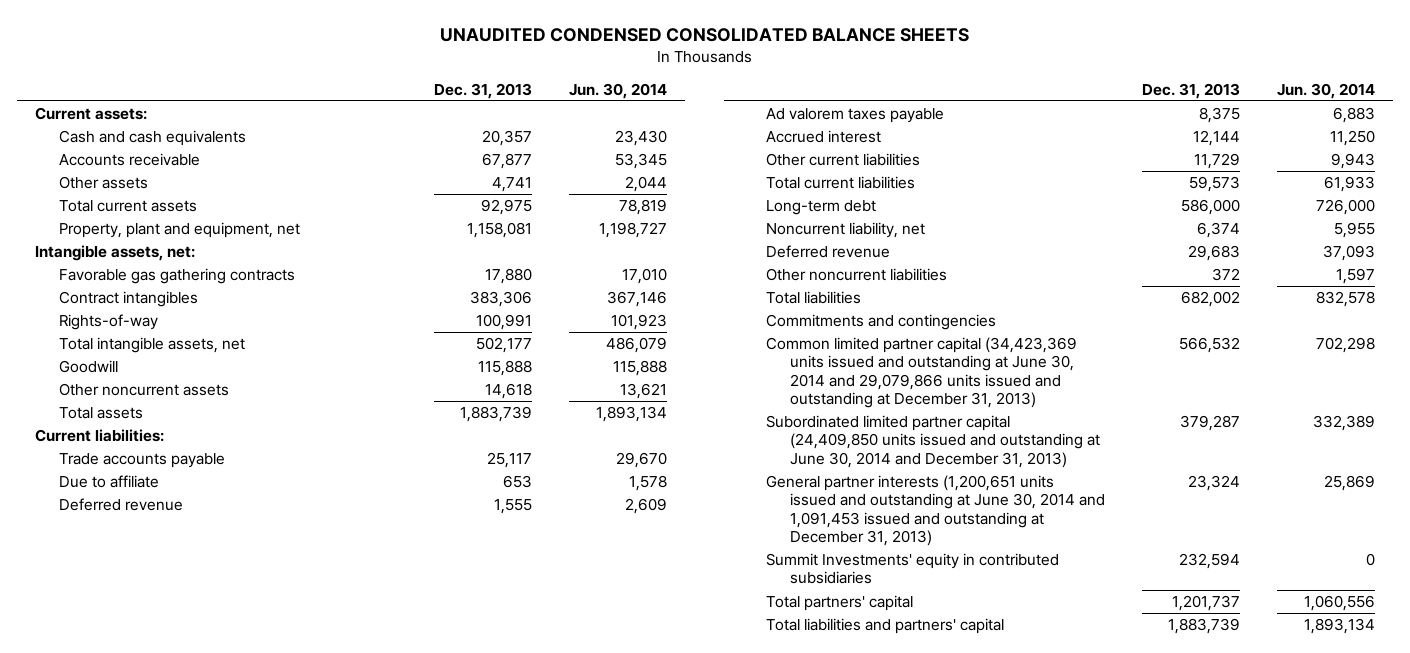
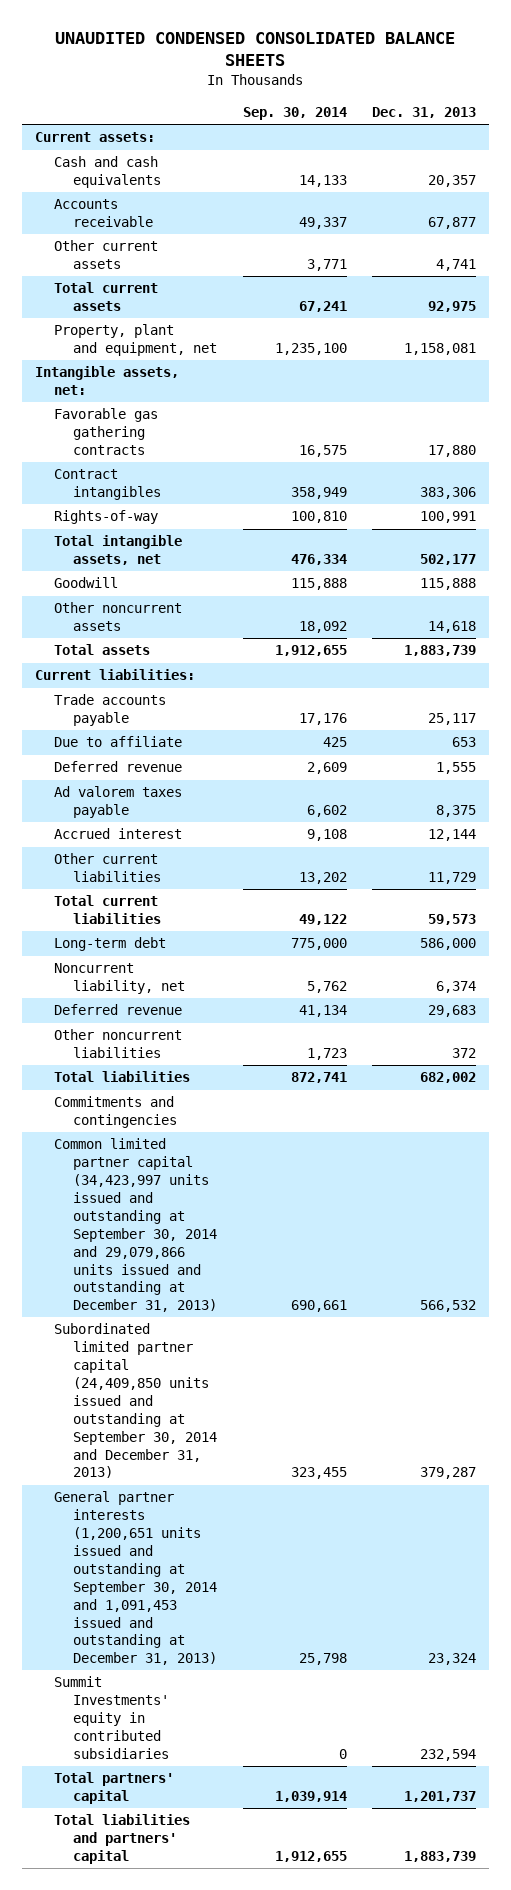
[568,82,667,99] Jun. 30, 2014 -> none
none -> [242,107,347,121] Sep. 30, 2014
[58,176,148,190] Other assets -> [54,240,159,270] Other current assets
[766,337,1078,409] Common limited partner capital (34,423,369 units issued and outstanding at June 30, 2014 and 29,079,866 units issued and outstanding at December 31, 2013) -> [54,1138,218,1313] Common limited partner capital (34,423,997 units issued and outstanding at September 30, 2014 and 29,079,866 units issued and outstanding at December 31, 2013)
[766,415,1101,468] Subordinated limited partner capital (24,409,850 units issued and outstanding at June 30, 2014 and December 31, 2013) -> [54,1323,218,1479] Subordinated limited partner capital (24,409,850 units issued and outstanding at September 30, 2014 and December 31, 2013)
[766,475,1106,547] General partner interests (1,200,651 units issued and outstanding at June 30, 2014 and 1,091,453 issued and outstanding at December 31, 2013) -> [54,1491,218,1666] General partner interests (1,200,651 units issued and outstanding at September 30, 2014 and 1,091,453 issued and outstanding at December 31, 2013)

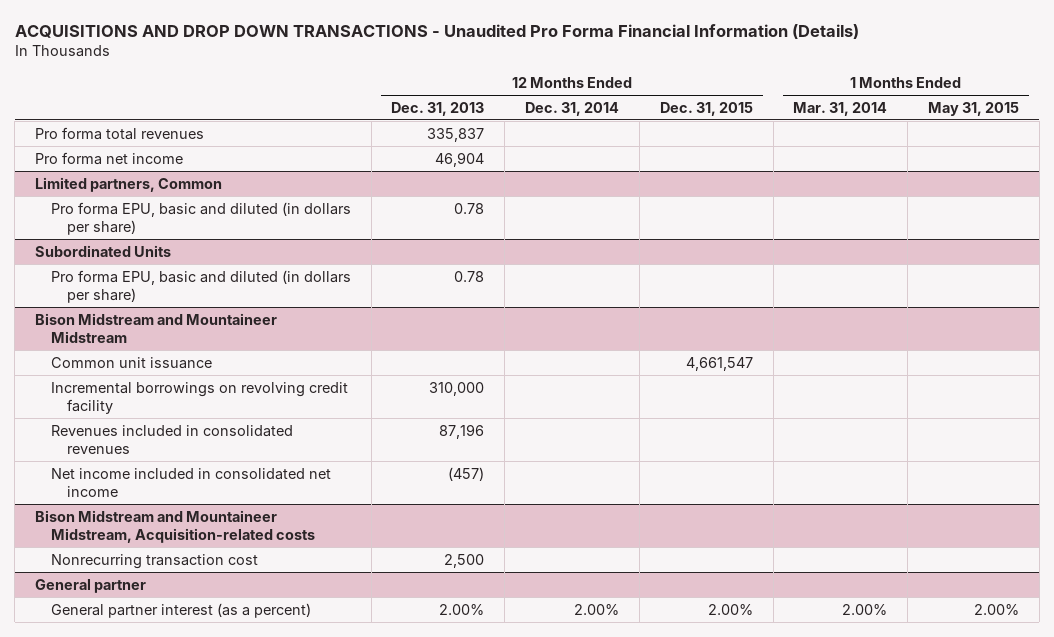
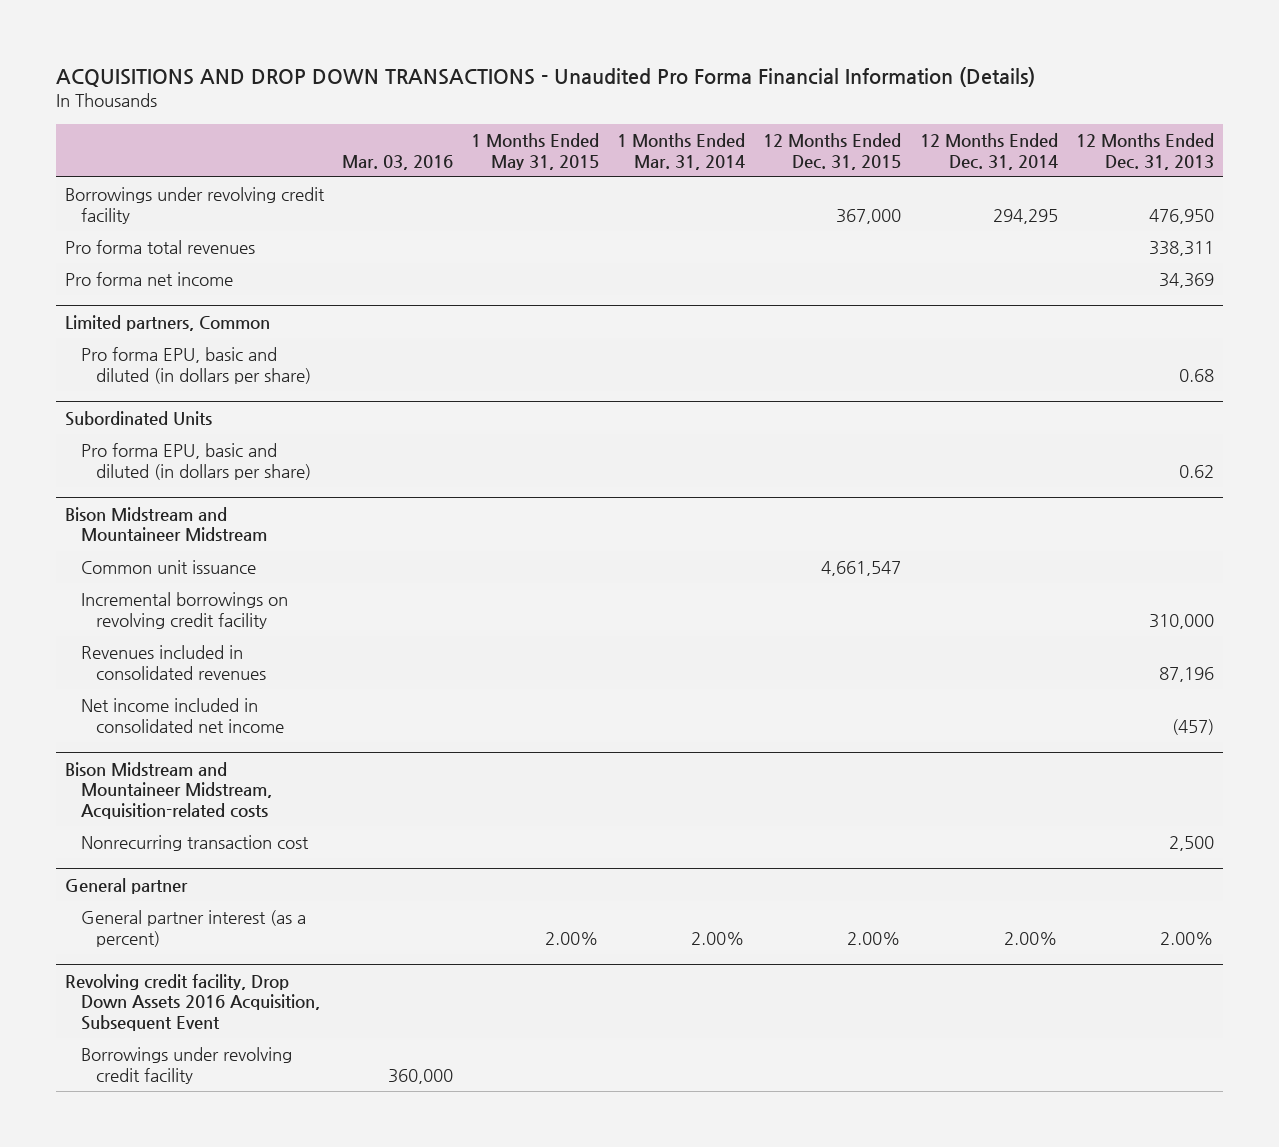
none -> [342,154,454,170] Mar. 03, 2016
none -> [65,187,326,224] Borrowings under revolving credit facility
[427,127,485,142] 335,837 -> [1148,241,1214,257] 338,311
[435,151,485,167] 46,904 -> [1158,273,1214,289] 34,369
[454,202,485,214] 0.78 -> [1178,368,1214,382] 0.68
[454,270,485,282] 0.78 -> [1178,464,1214,478] 0.62
none -> [65,973,320,1032] Revolving credit facility, Drop Down Assets 2016 Acquisition, Subsequent Event
none -> [80,1047,292,1084] Borrowings under revolving credit facility

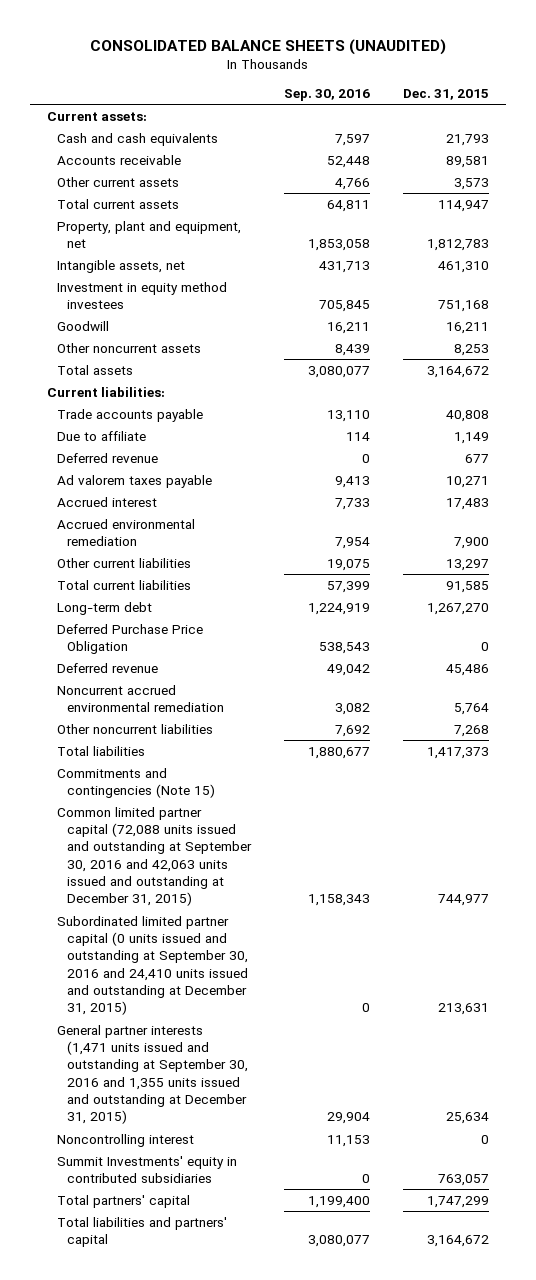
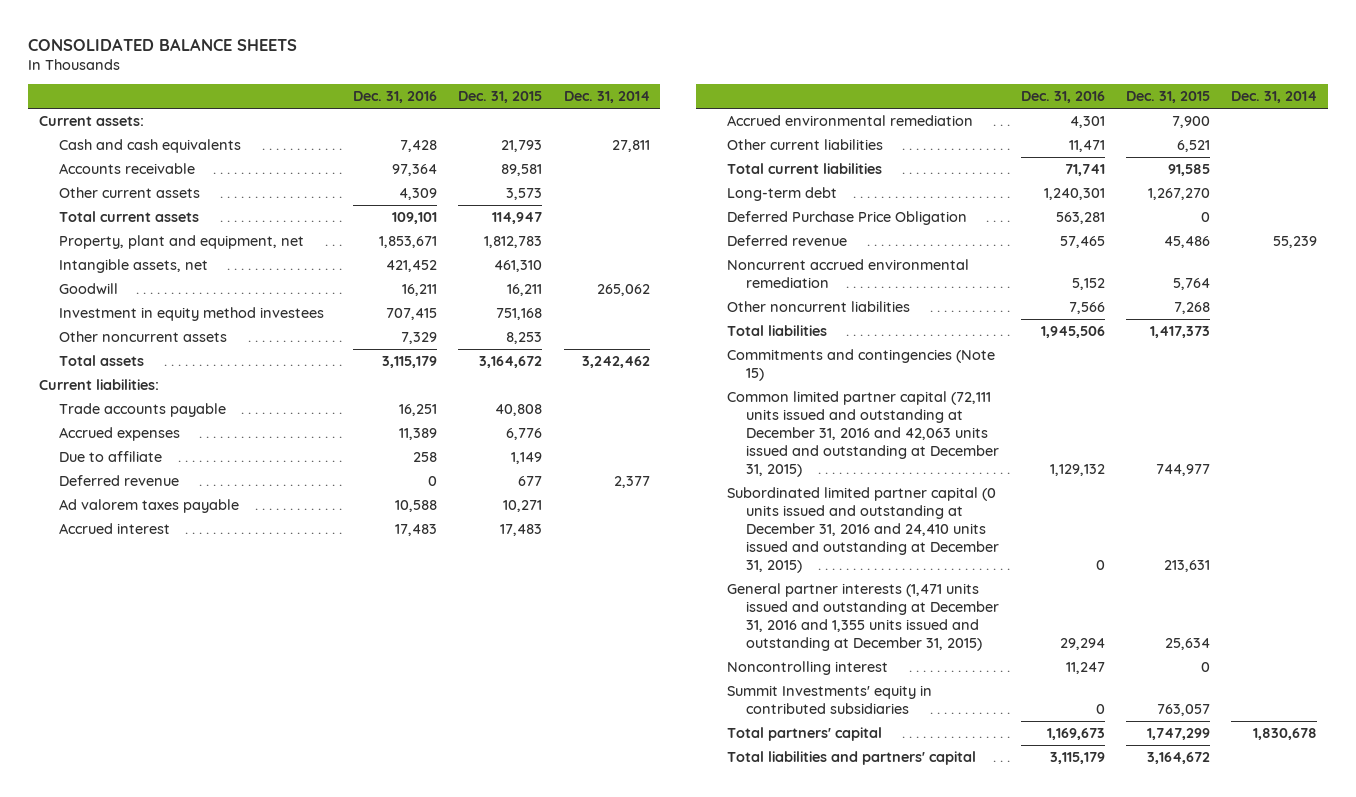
[89,39,446,56] CONSOLIDATED BALANCE SHEETS (UNAUDITED) -> [28,37,298,51] CONSOLIDATED BALANCE SHEETS
[284,89,371,102] Sep. 30, 2016 -> none
none -> [353,91,438,104] Dec. 31, 2016
none -> [563,91,650,104] Dec. 31, 2014
[57,281,228,310] Investment in equity method investees -> [58,307,324,322] Investment in equity method investees
none -> [58,427,180,442] Accrued expenses
[446,558,490,571] 13,297 -> [1176,140,1210,153] 6,521
[57,806,253,907] Common limited partner capital (72,088 units issued and outstanding at September 30, 2016 and 42,063 units issued and outstanding at December 31, 2015) -> [726,391,1000,477] Common limited partner capital (72,111 units issued and outstanding at December 31, 2016 and 42,063 units issued and outstanding at December 31, 2015)
[57,915,249,1016] Subordinated limited partner capital (0 units issued and outstanding at September 30, 2016 and 24,410 units issued and outstanding at December 31, 2015) -> [726,487,1000,573] Subordinated limited partner capital (0 units issued and outstanding at December 31, 2016 and 24,410 units issued and outstanding at December 31, 2015)
[57,1024,249,1125] General partner interests (1,471 units issued and outstanding at September 30, 2016 and 1,355 units issued and outstanding at December 31, 2015) -> [726,583,1000,651] General partner interests (1,471 units issued and outstanding at December 31, 2016 and 1,355 units issued and outstanding at December 31, 2015)

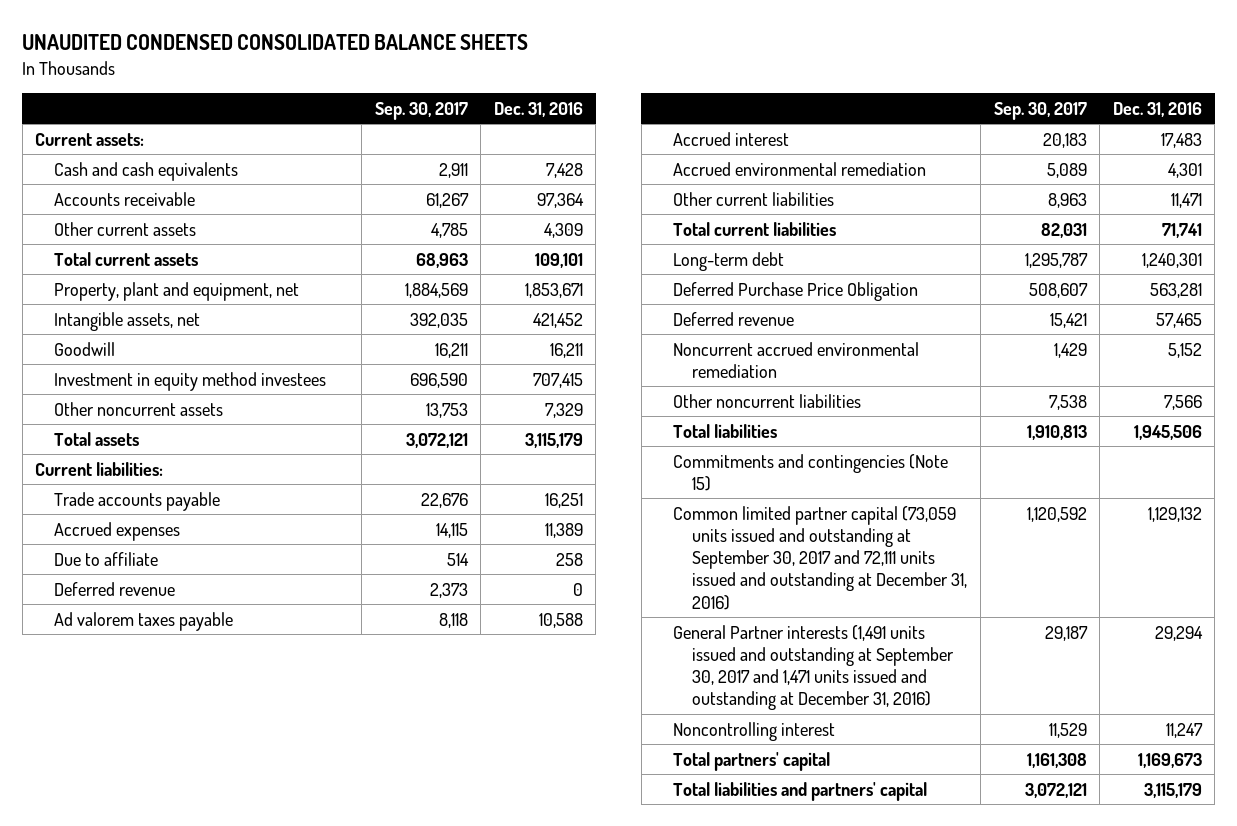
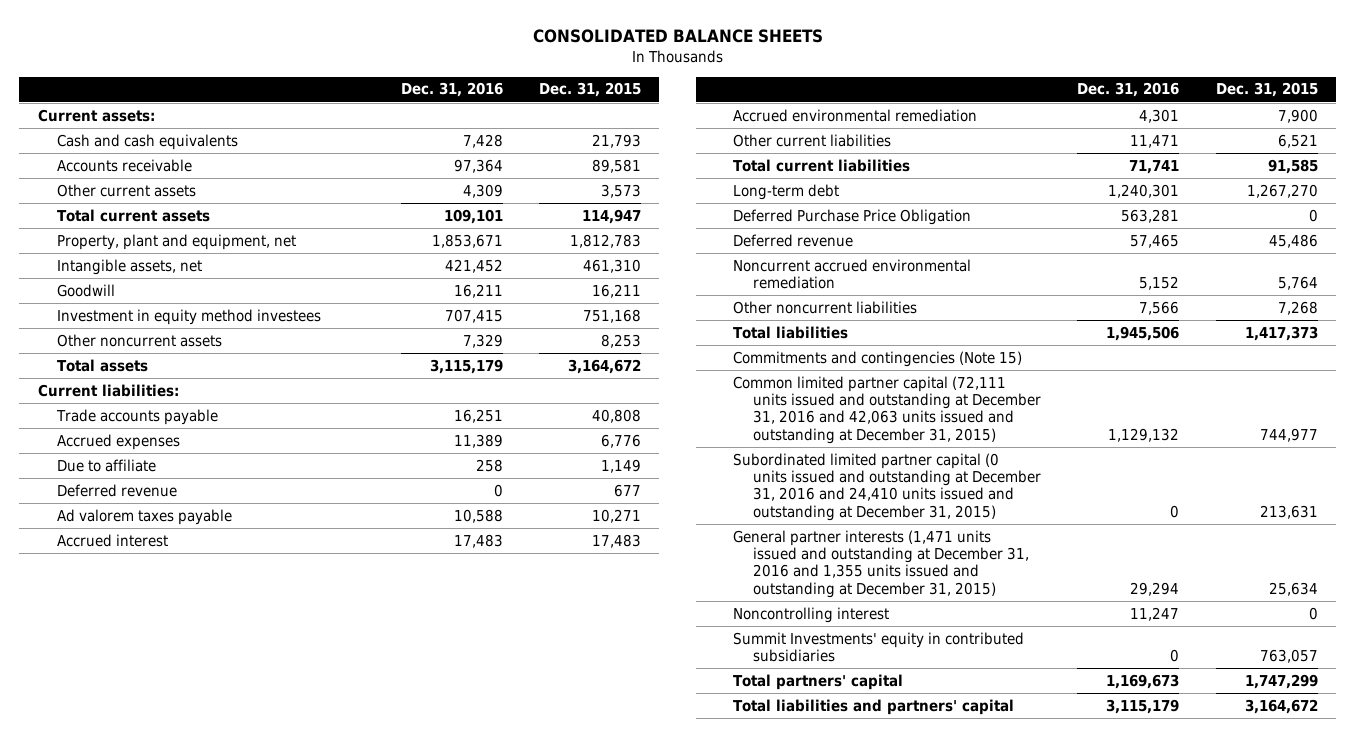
[22,34,529,51] UNAUDITED CONDENSED CONSOLIDATED BALANCE SHEETS -> [532,29,823,44] CONSOLIDATED BALANCE SHEETS
[374,101,468,120] Sep. 30, 2017 -> none
none -> [539,82,642,98] Dec. 31, 2015
[673,505,968,610] Common limited partner capital (73,059 units issued and outstanding at September 30, 2017 and 72,111 units issued and outstanding at December 31, 2016) -> [733,375,1041,444] Common limited partner capital (72,111 units issued and outstanding at December 31, 2016 and 42,063 units issued and outstanding at December 31, 2015)
none -> [733,452,1041,521] Subordinated limited partner capital (0 units issued and outstanding at December 31, 2016 and 24,410 units issued and outstanding at December 31, 2015)
[673,624,955,711] General Partner interests (1,491 units issued and outstanding at September 30, 2017 and 1,471 units issued and outstanding at December 31, 2016) -> [733,529,1029,598] General partner interests (1,471 units issued and outstanding at December 31, 2016 and 1,355 units issued and outstanding at December 31, 2015)
none -> [733,631,1025,663] Summit Investments' equity in contributed subsidiaries

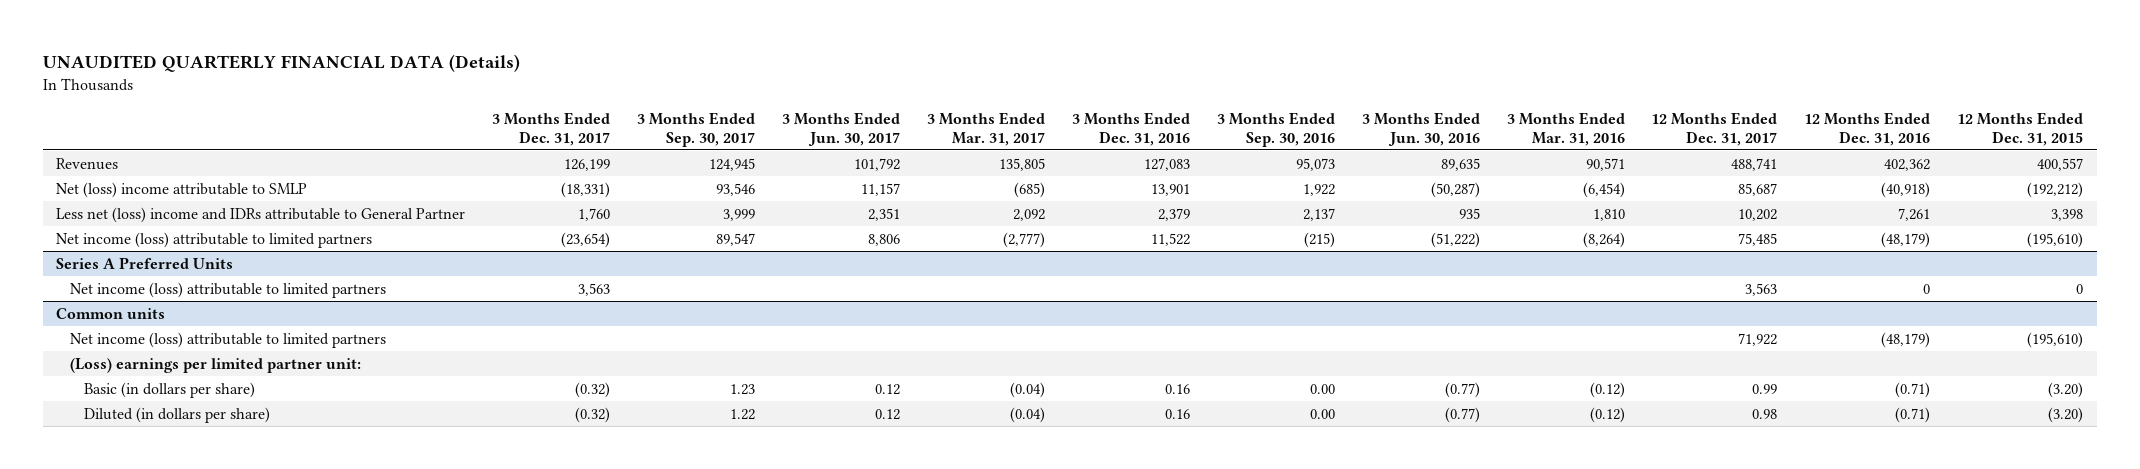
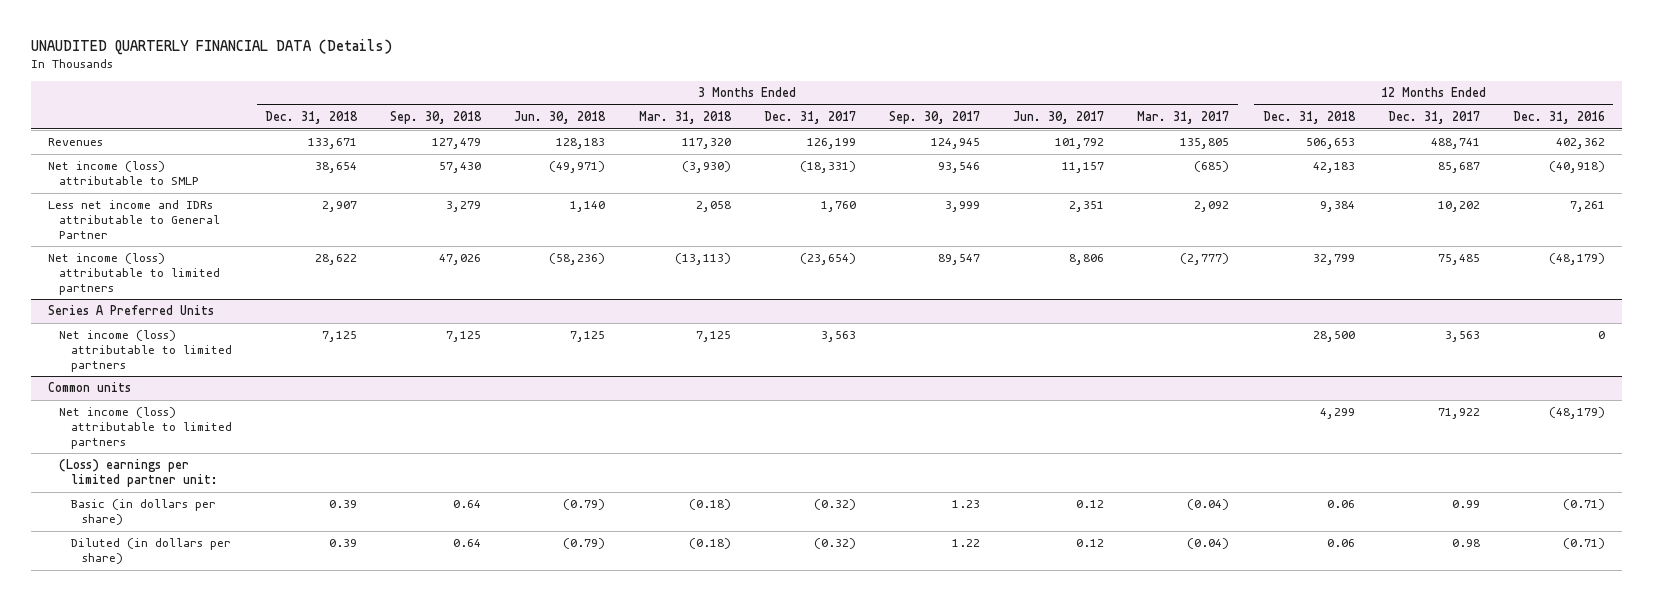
[1071,111,1190,146] 3 Months Ended Dec. 31, 2016 -> none
[1216,111,1335,147] 3 Months Ended Sep. 30, 2016 -> none
[1361,111,1480,146] 3 Months Ended Jun. 30, 2016 -> none
[1506,111,1625,146] 3 Months Ended Mar. 31, 2016 -> none
[1957,111,2084,146] 12 Months Ended Dec. 31, 2015 -> none
none -> [265,110,359,124] Dec. 31, 2018
none -> [390,110,483,124] Sep. 30, 2018
none -> [514,110,607,124] Jun. 30, 2018
none -> [638,110,732,124] Mar. 31, 2018
none -> [1262,110,1356,124] Dec. 31, 2018
[56,181,308,198] Net (loss) income attributable to SMLP -> [47,161,200,186] Net income (loss) attributable to SMLP
[56,206,466,223] Less net (loss) income and IDRs attributable to General Partner -> [47,200,221,239] Less net income and IDRs attributable to General Partner

